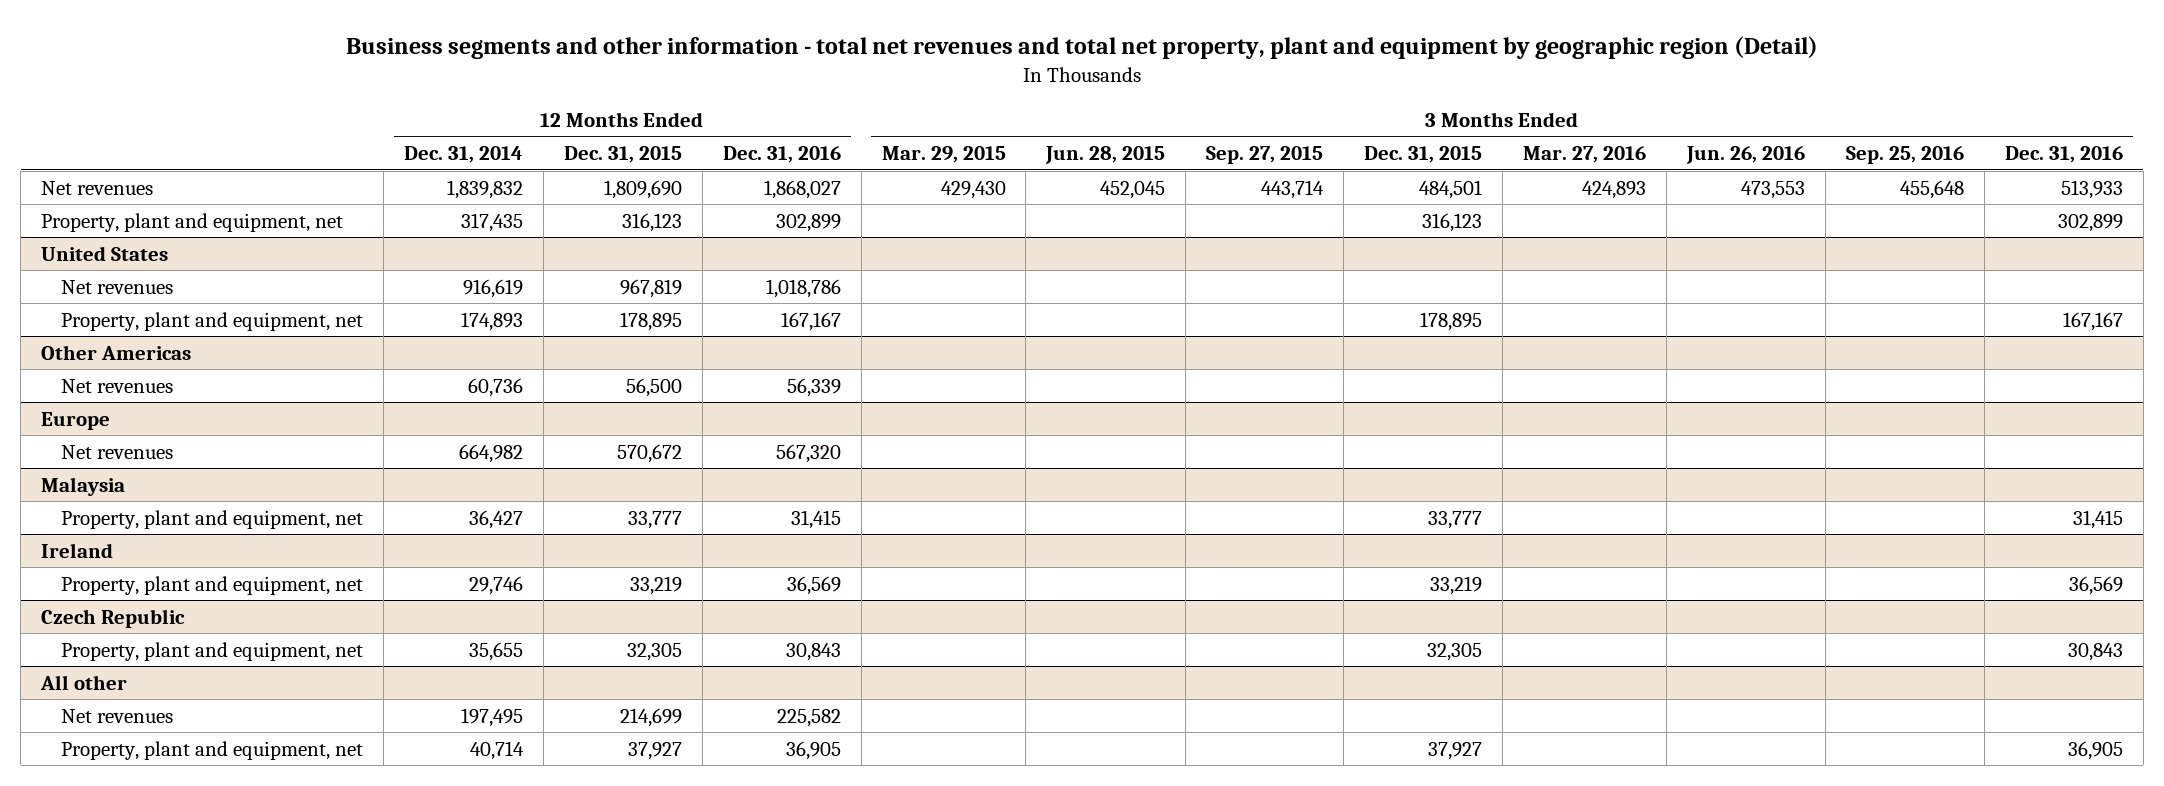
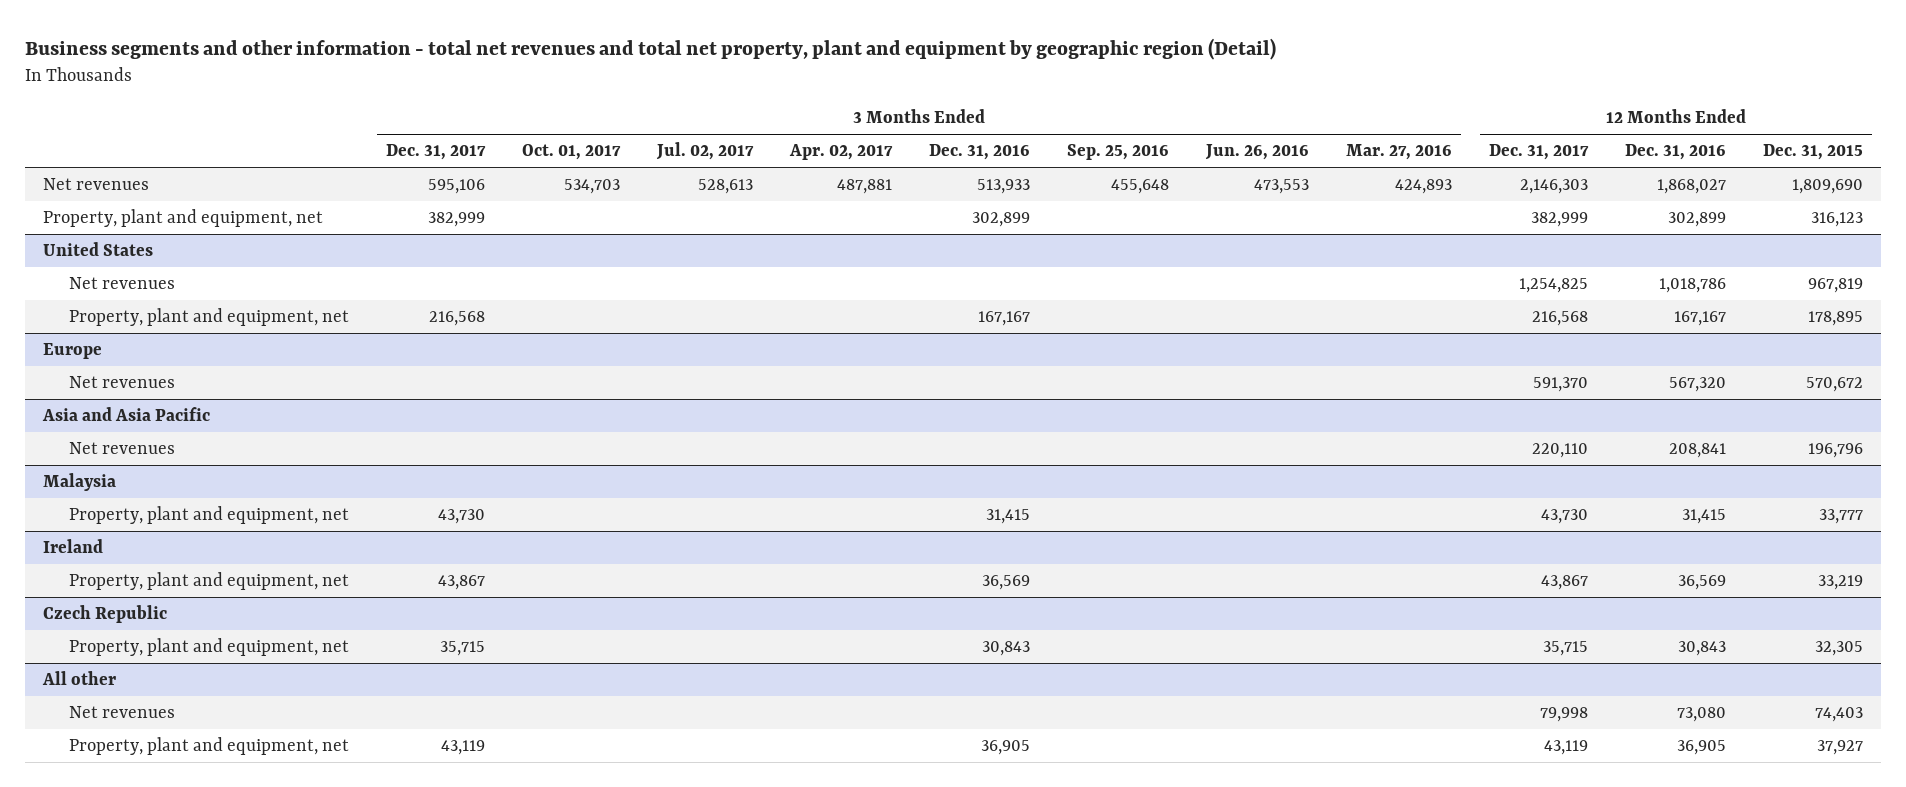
[403,146,523,164] Dec. 31, 2014 -> none
[881,146,1006,164] Mar. 29, 2015 -> none
[1045,146,1166,165] Jun. 28, 2015 -> none
[1206,146,1324,165] Sep. 27, 2015 -> none
[1364,146,1483,164] Dec. 31, 2015 -> none
none -> [386,144,487,161] Dec. 31, 2017
none -> [522,144,622,161] Oct. 01, 2017
none -> [655,142,754,161] Jul. 02, 2017
none -> [788,144,893,161] Apr. 02, 2017
none -> [1488,144,1589,161] Dec. 31, 2017
[41,344,192,360] Other Americas -> none
[60,378,173,393] Net revenues -> none
none -> [42,407,211,422] Asia and Asia Pacific
none -> [69,442,176,455] Net revenues
[619,707,682,727] 214,699 -> [1814,707,1863,723] 74,403
[776,708,841,727] 225,582 -> [1676,707,1726,723] 73,080

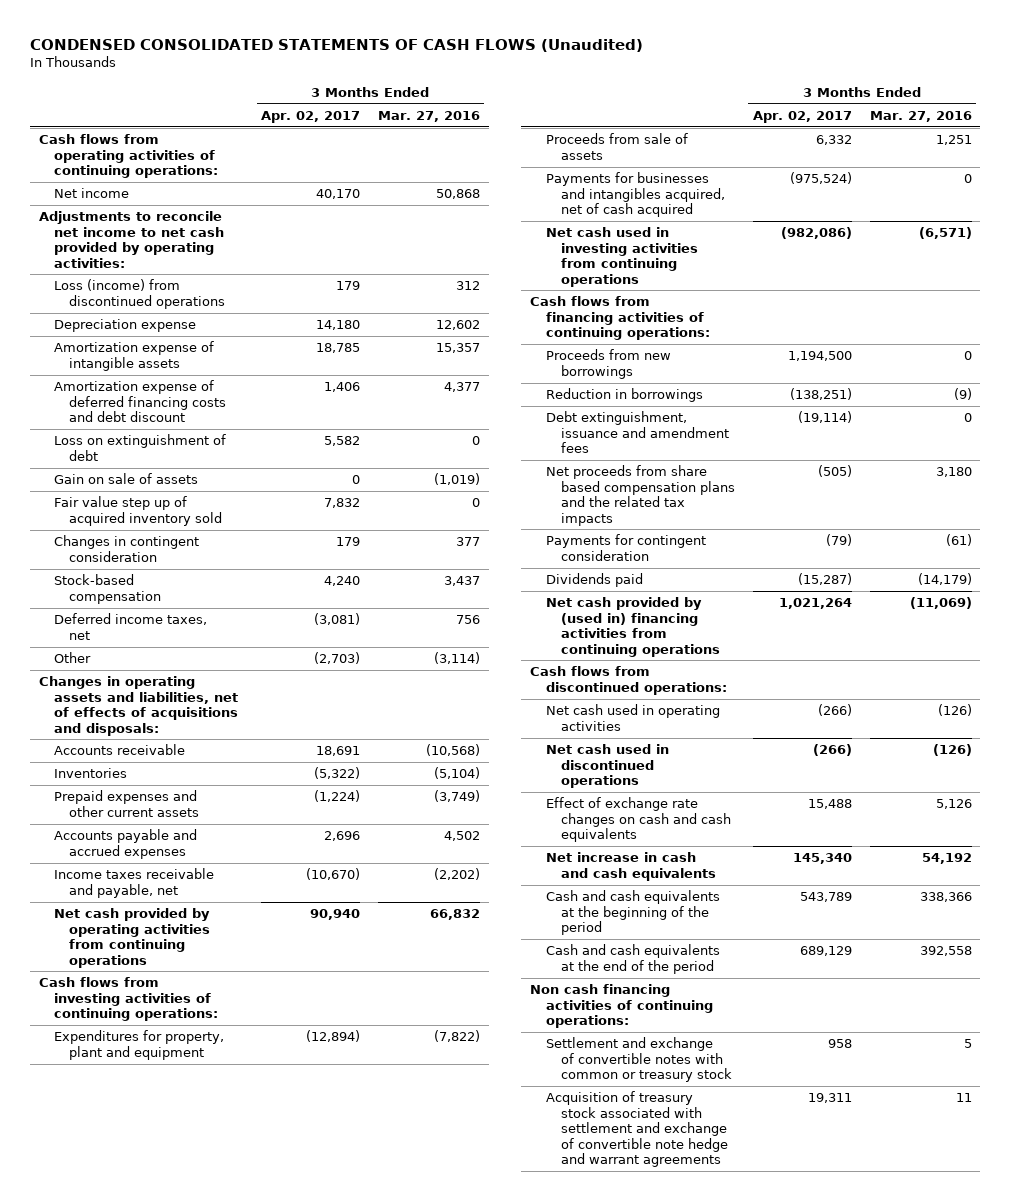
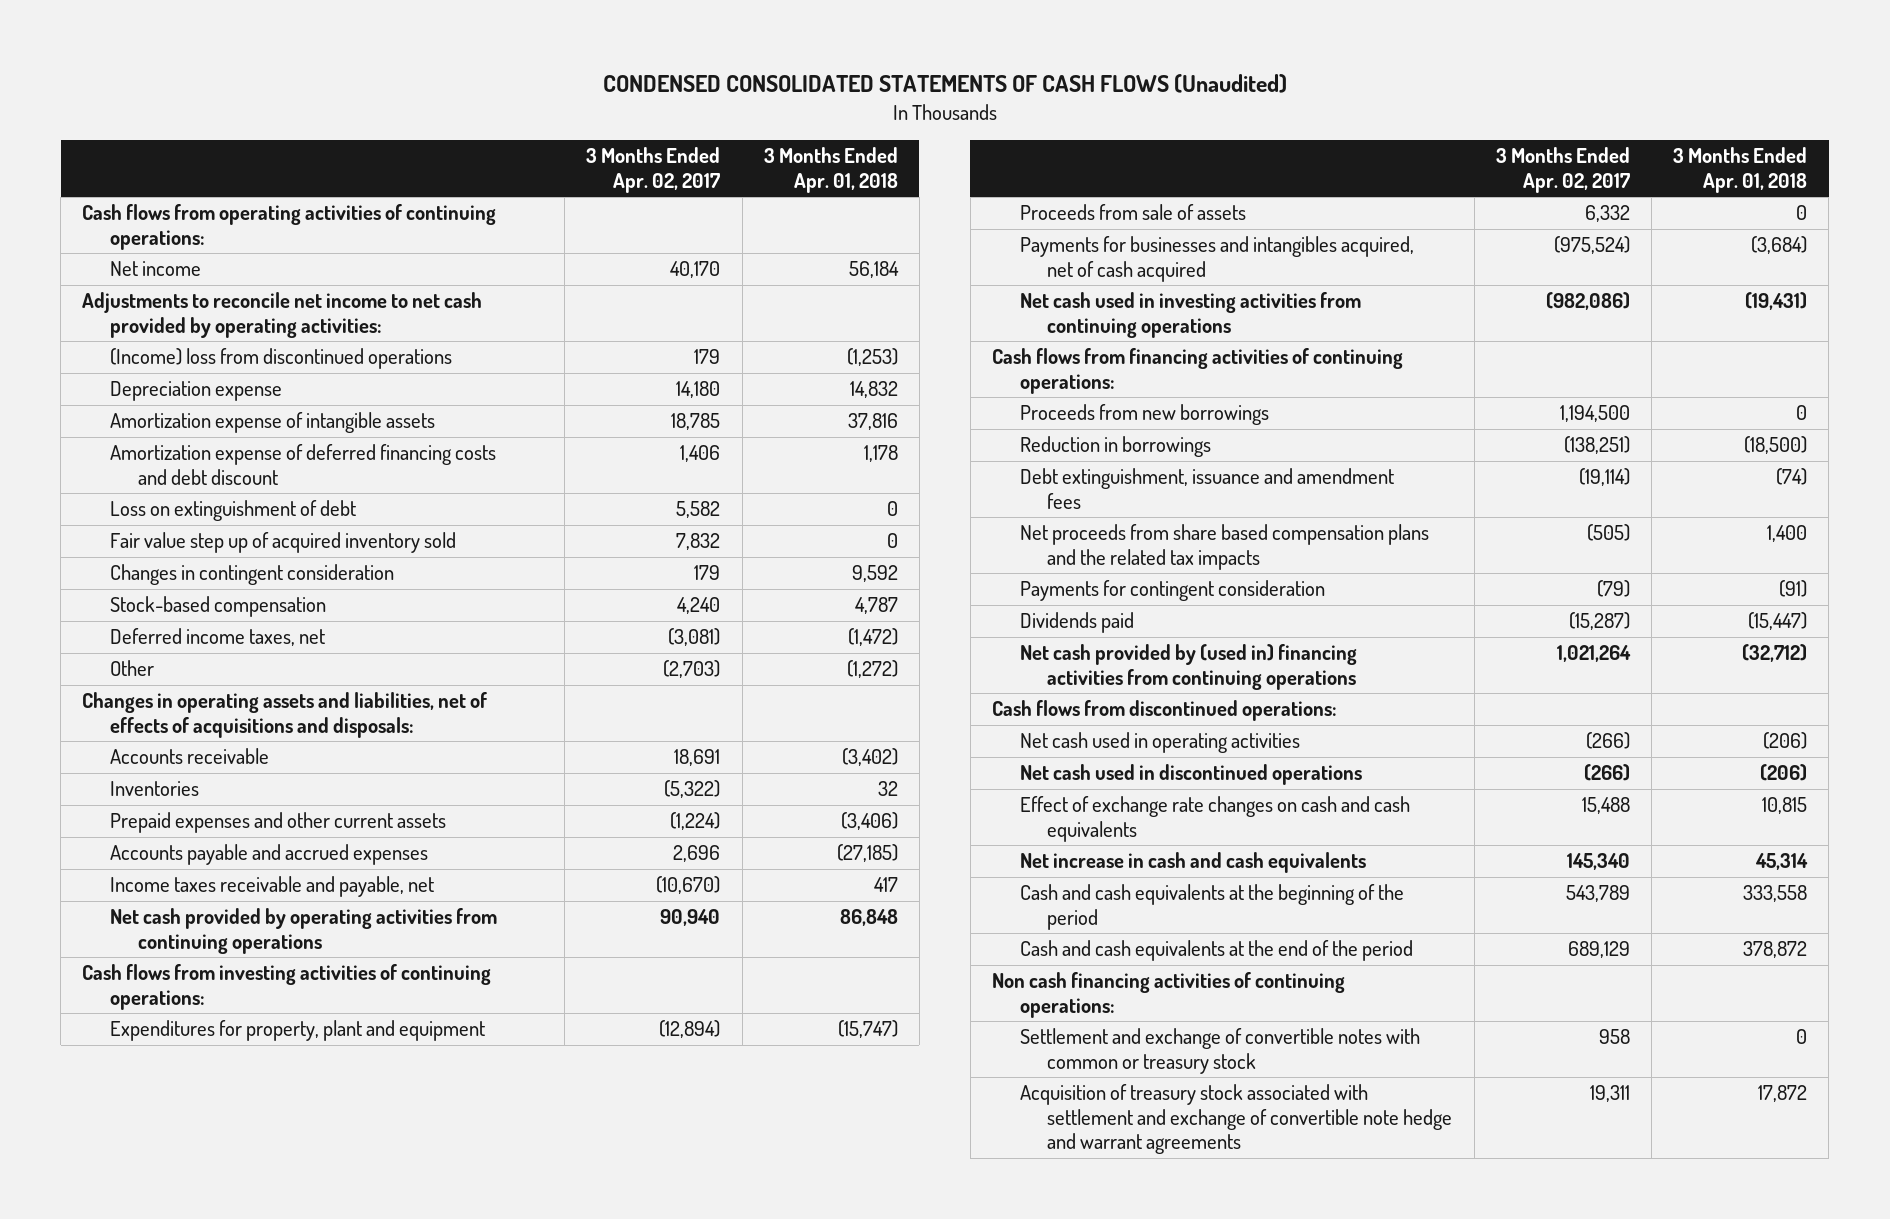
[377,110,480,122] Mar. 27, 2016 -> none
none -> [763,147,898,193] 3 Months Ended Apr. 01, 2018
[53,279,226,309] Loss (income) from discontinued operations -> [110,348,453,370] (Income) loss from discontinued operations
[53,473,198,485] Gain on sale of assets -> none

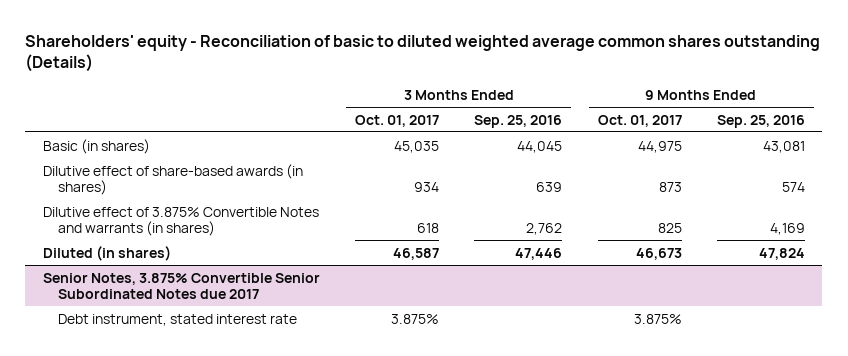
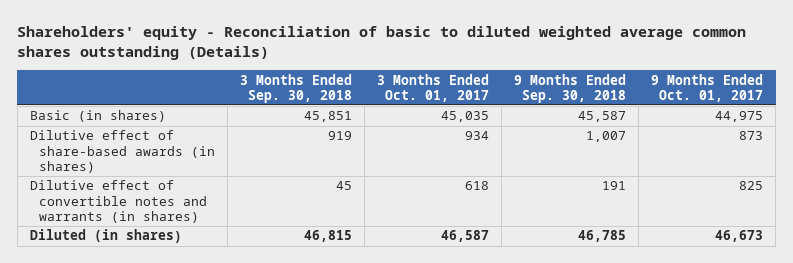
[474,114,563,128] Sep. 25, 2016 -> none
[716,114,805,128] Sep. 25, 2016 -> none
none -> [240,73,353,103] 3 Months Ended Sep. 30, 2018
none -> [514,73,627,103] 9 Months Ended Sep. 30, 2018
[42,206,319,236] Dilutive effect of 3.875% Convertible Notes and warrants (in shares) -> [29,180,208,223] Dilutive effect of convertible notes and warrants (in shares)
[42,272,320,299] Senior Notes, 3.875% Convertible Senior Subordinated Notes due 2017 -> none
[58,313,298,326] Debt instrument, stated interest rate -> none

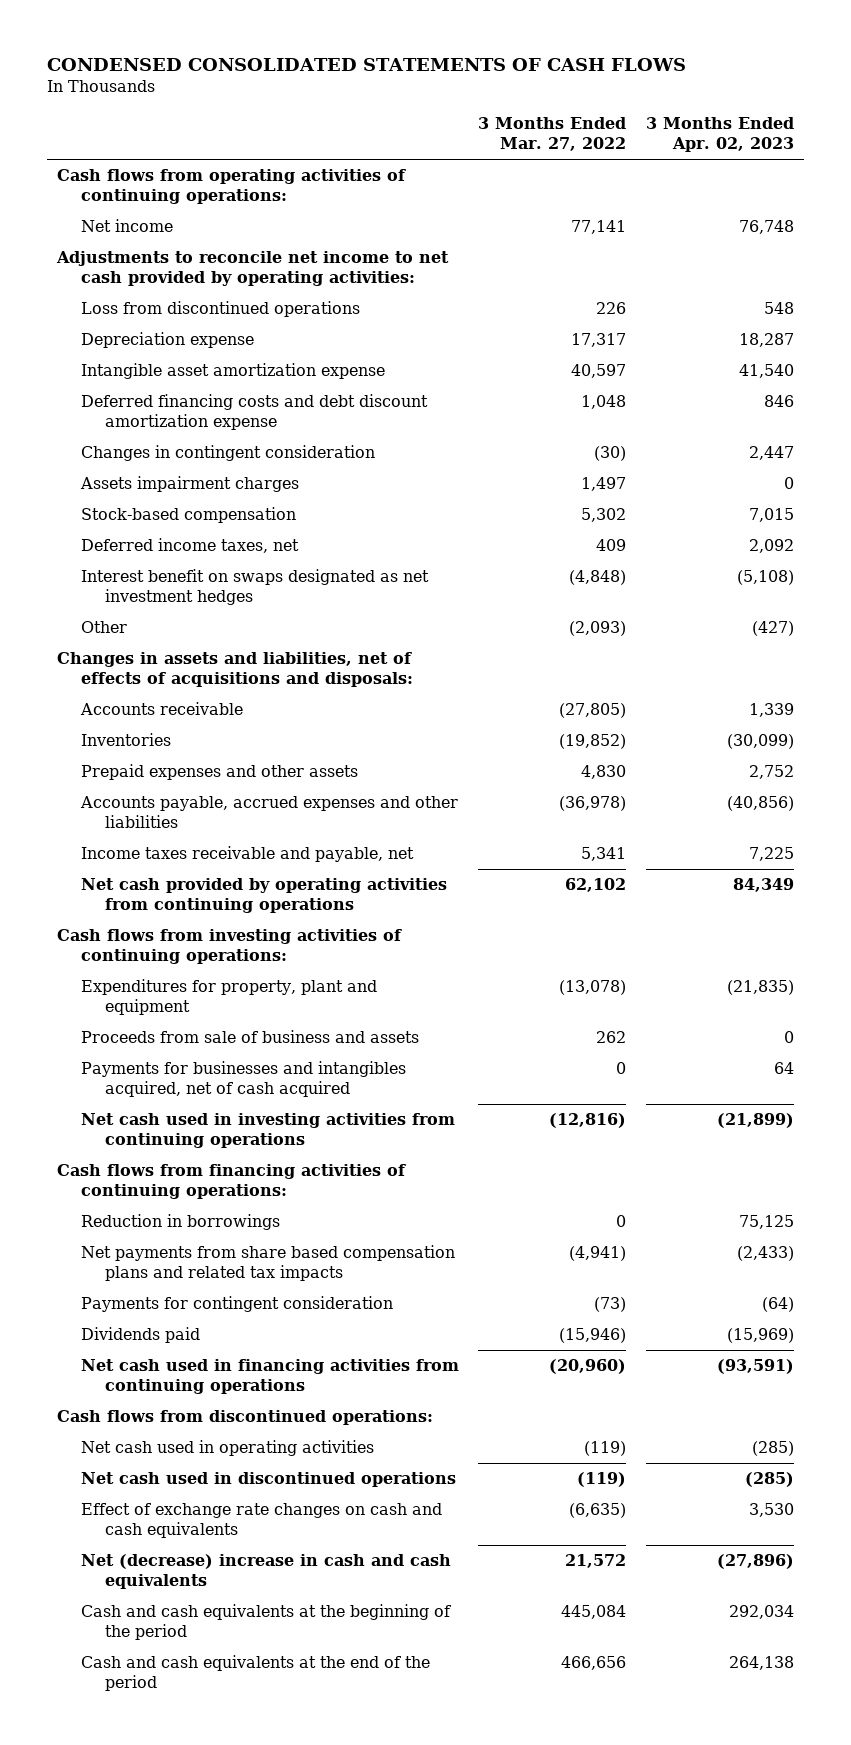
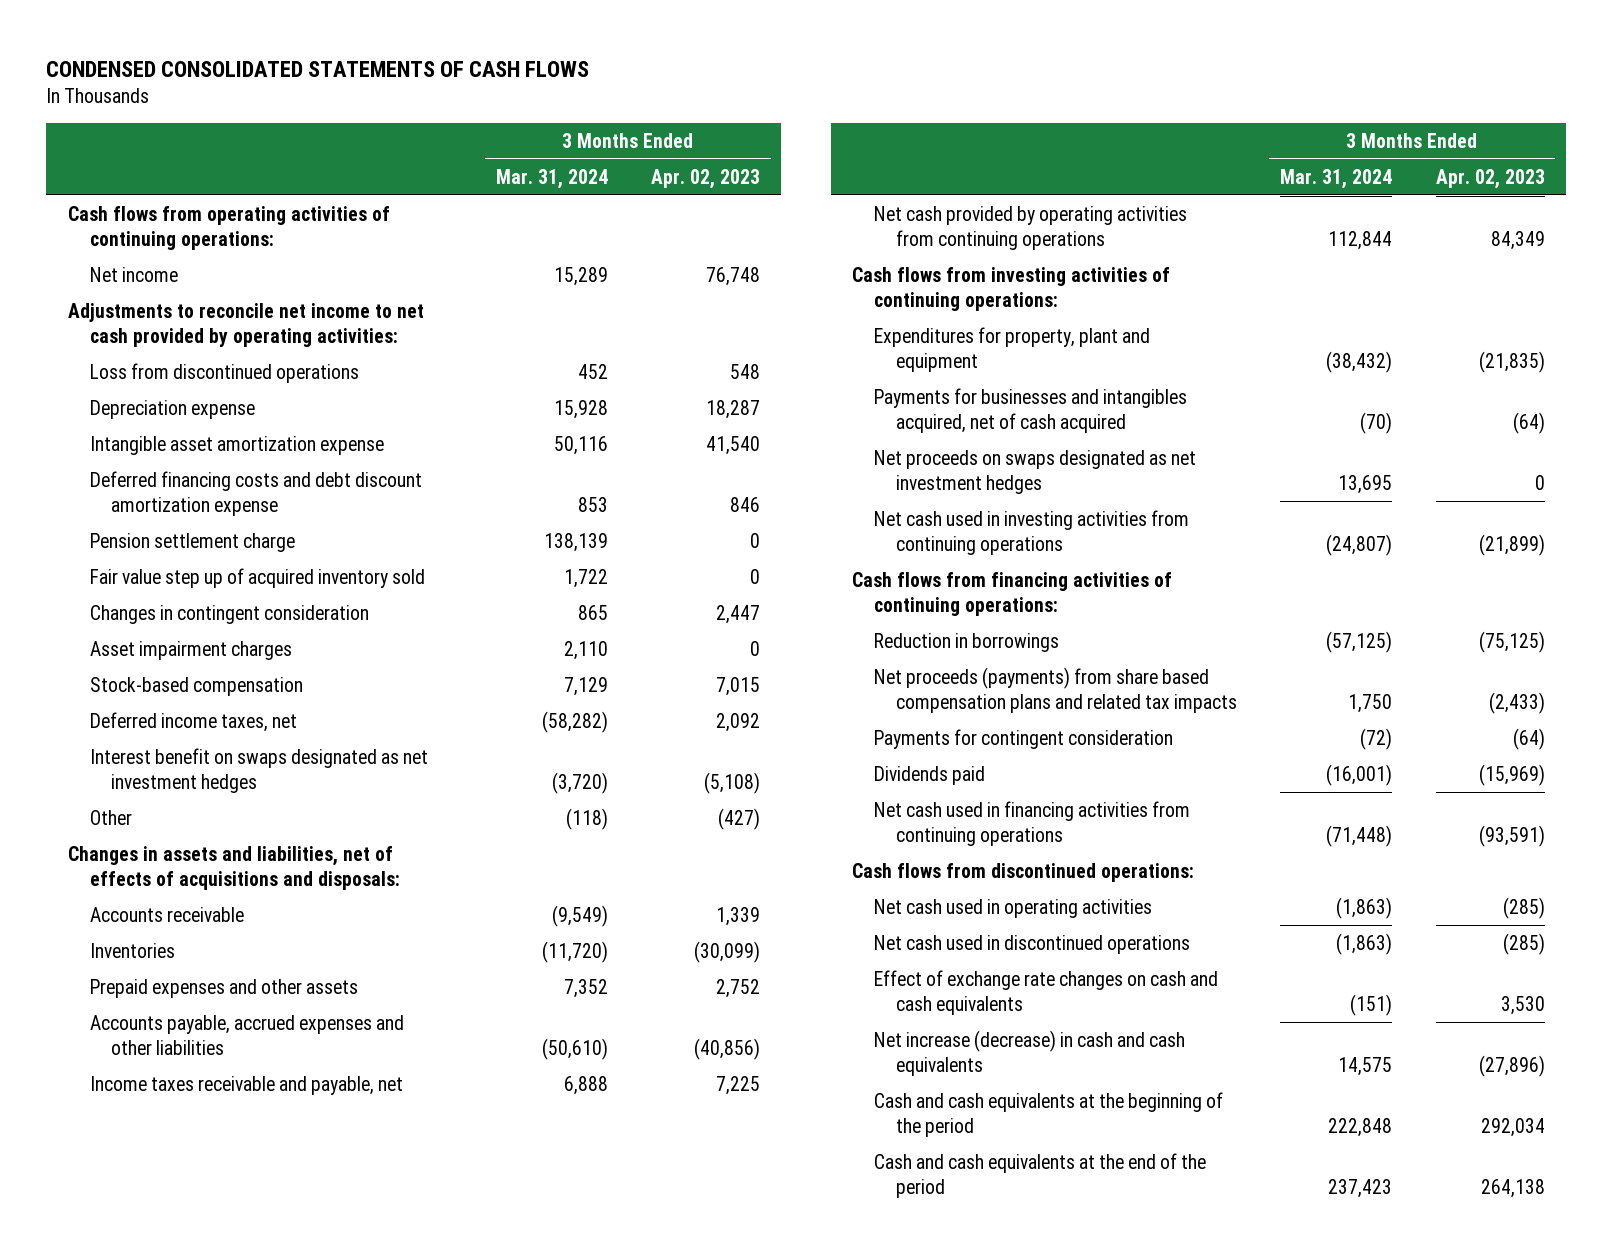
[478,117,627,152] 3 Months Ended Mar. 27, 2022 -> none
none -> [495,168,608,189] Mar. 31, 2024
none -> [89,533,295,553] Pension settlement charge
none -> [89,568,425,589] Fair value step up of acquired inventory sold
[79,476,299,493] Assets impairment charges -> [89,641,292,661] Asset impairment charges
[80,1030,419,1044] Proceeds from sale of business and assets -> none
[774,1062,795,1075] 64 -> [1512,411,1545,434] (64)
none -> [874,450,1197,494] Net proceeds on swaps designated as net investment hedges
[739,1215,795,1230] 75,125 -> [1478,631,1545,654] (75,125)
[80,1245,455,1282] Net payments from share based compensation plans and related tax impacts -> [874,667,1238,713] Net proceeds (payments) from share based compensation plans and related tax impacts
[80,1554,451,1590] Net (decrease) increase in cash and cash equivalents -> [874,1030,1186,1076] Net increase (decrease) in cash and cash equivalents

